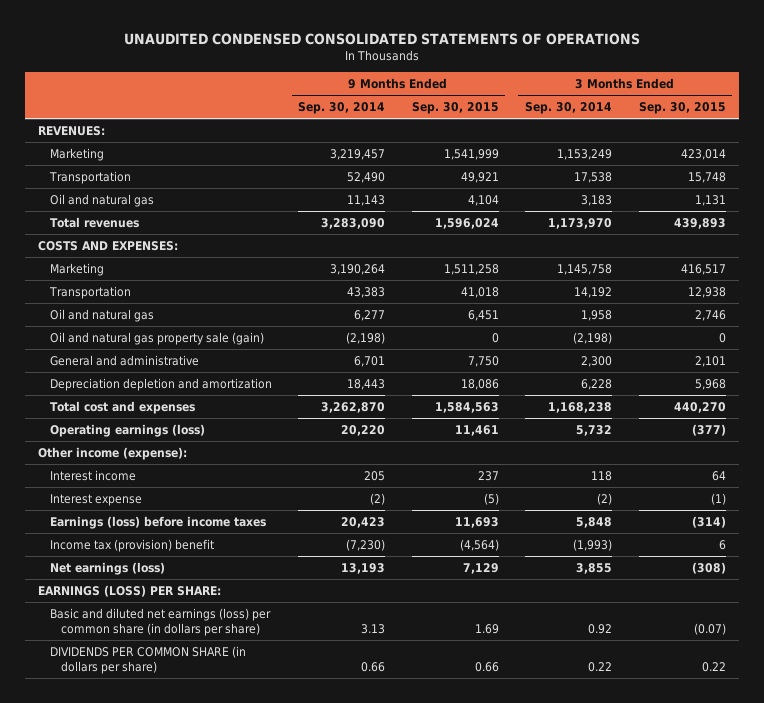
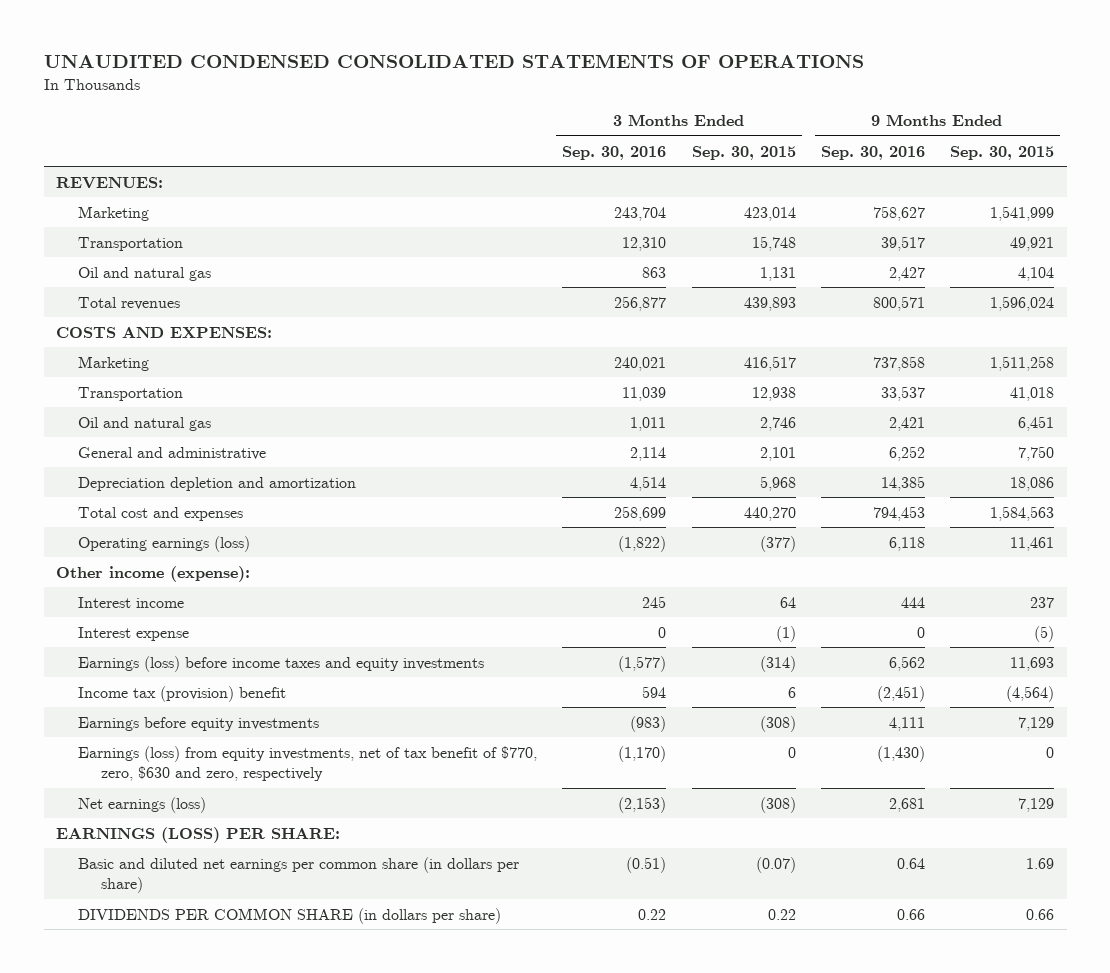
[298,102,386,115] Sep. 30, 2014 -> none
[525,102,613,115] Sep. 30, 2014 -> none
none -> [562,145,667,160] Sep. 30, 2016
none -> [820,145,925,160] Sep. 30, 2016
[49,332,264,346] Oil and natural gas property sale (gain) -> none
[49,516,266,530] Earnings (loss) before income taxes -> [78,655,485,672] Earnings (loss) before income taxes and equity investments
none -> [78,716,320,731] Earnings before equity investments
none -> [78,745,538,782] Earnings (loss) from equity investments, net of tax benefit of $770, zero, $630 and zero, respectively
[49,608,271,636] Basic and diluted net earnings (loss) per common share (in dollars per share) -> [78,856,520,894] Basic and diluted net earnings per common share (in dollars per share)

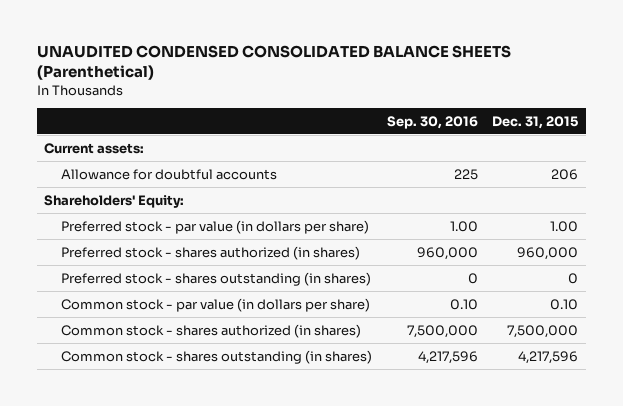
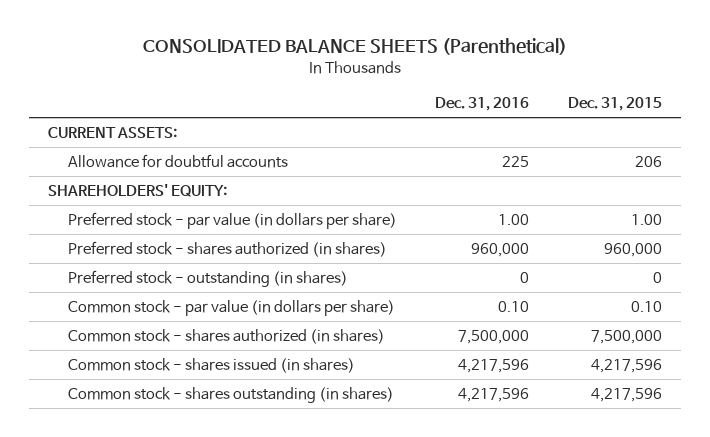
[37,45,512,81] UNAUDITED CONDENSED CONSOLIDATED BALANCE SHEETS (Parenthetical) -> [142,38,567,56] CONSOLIDATED BALANCE SHEETS (Parenthetical)
[386,115,478,129] Sep. 30, 2016 -> none
none -> [435,96,530,111] Dec. 31, 2016
[44,142,145,154] Current assets: -> [47,127,177,139] CURRENT ASSETS:
[44,194,185,208] Shareholders' Equity: -> [47,184,227,198] SHAREHOLDERS' EQUITY:
[60,271,371,286] Preferred stock - shares outstanding (in shares) -> [67,270,348,288] Preferred stock - outstanding (in shares)
none -> [67,358,355,374] Common stock - shares issued (in shares)

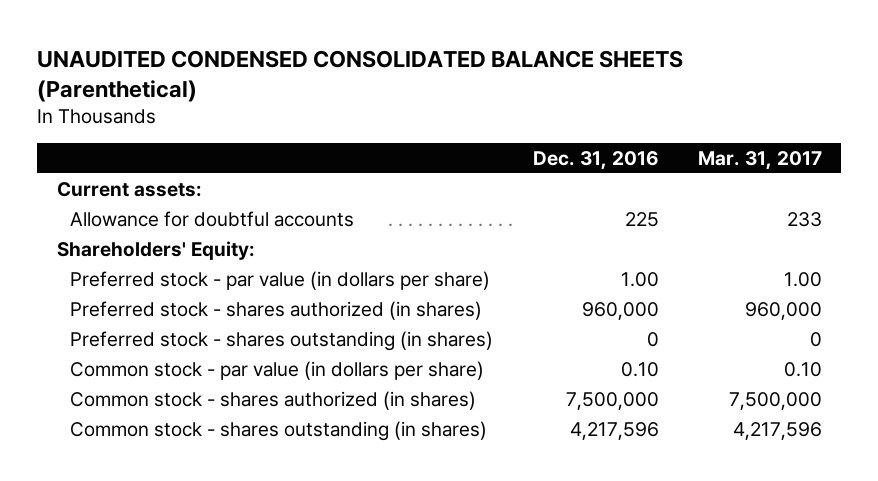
[142,38,567,56] CONSOLIDATED BALANCE SHEETS (Parenthetical) -> [36,50,683,103] UNAUDITED CONDENSED CONSOLIDATED BALANCE SHEETS (Parenthetical)
[567,96,662,111] Dec. 31, 2015 -> none
none -> [697,150,822,170] Mar. 31, 2017
[47,127,177,139] CURRENT ASSETS: -> [56,181,202,197] Current assets:
[47,184,227,198] SHAREHOLDERS' EQUITY: -> [56,240,255,260] Shareholders' Equity:
[67,270,348,288] Preferred stock - outstanding (in shares) -> [70,330,494,351] Preferred stock - shares outstanding (in shares)
[67,358,355,374] Common stock - shares issued (in shares) -> none

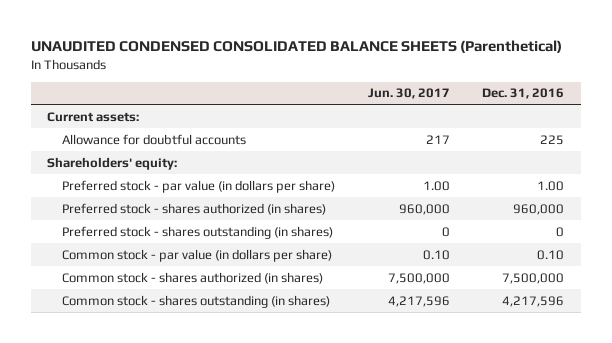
[697,150,822,170] Mar. 31, 2017 -> none
none -> [367,88,450,100] Jun. 30, 2017
[56,240,255,260] Shareholders' Equity: -> [47,156,178,170] Shareholders' equity:

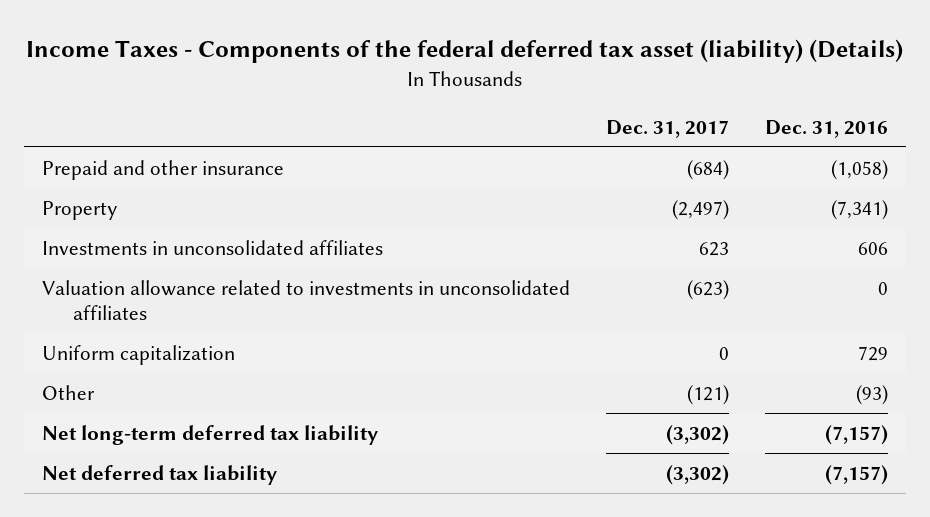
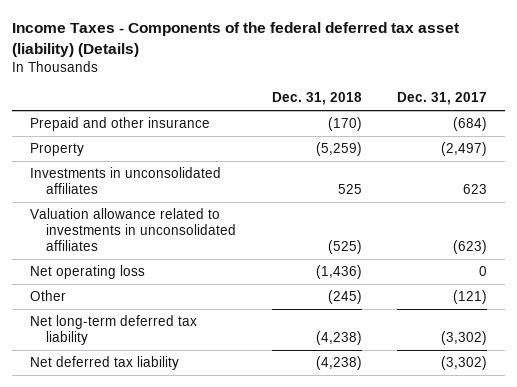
[765,119,889,138] Dec. 31, 2016 -> none
none -> [271,91,362,105] Dec. 31, 2018
[42,344,236,365] Uniform capitalization -> none
none -> [30,265,146,280] Net operating loss

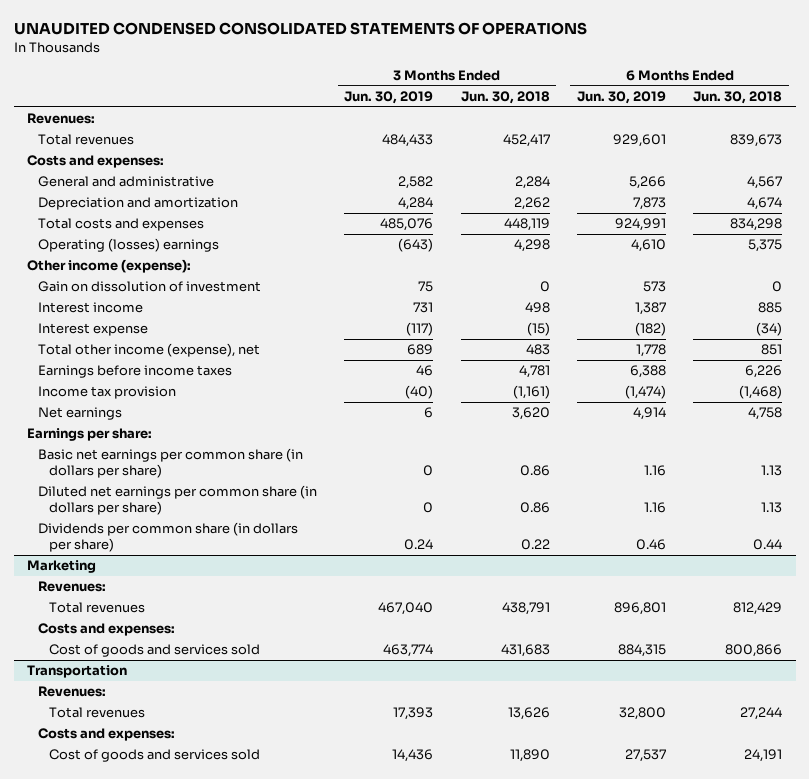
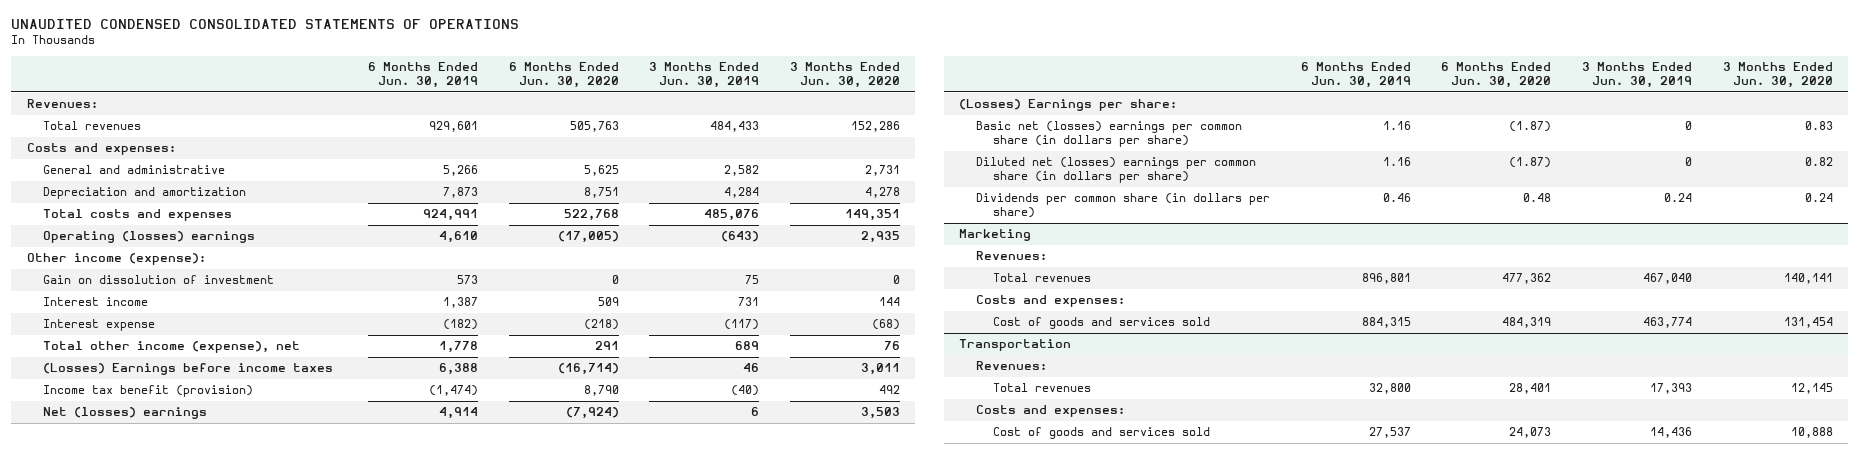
[460,90,550,104] Jun. 30, 2018 -> none
[693,90,783,104] Jun. 30, 2018 -> none
none -> [508,62,619,89] 6 Months Ended Jun. 30, 2020
none -> [790,62,901,89] 3 Months Ended Jun. 30, 2020
[38,365,233,379] Earnings before income taxes -> [43,363,334,376] (Losses) Earnings before income taxes
[38,386,177,400] Income tax provision -> [43,385,254,398] Income tax benefit (provision)
[38,407,123,421] Net earnings -> [43,407,208,420] Net (losses) earnings
[27,428,153,442] Earnings per share: -> [959,99,1178,112] (Losses) Earnings per share:
[38,448,304,479] Basic net earnings per common share (in dollars per share) -> [975,121,1242,148] Basic net (losses) earnings per common share (in dollars per share)
[38,485,318,516] Diluted net earnings per common share (in dollars per share) -> [975,157,1256,184] Diluted net (losses) earnings per common share (in dollars per share)

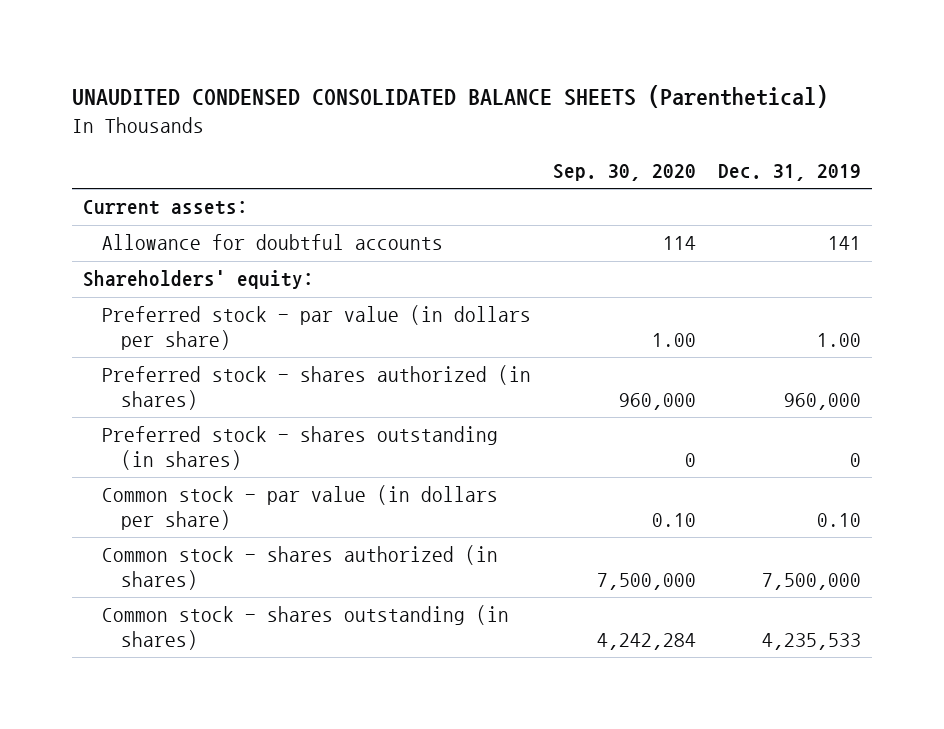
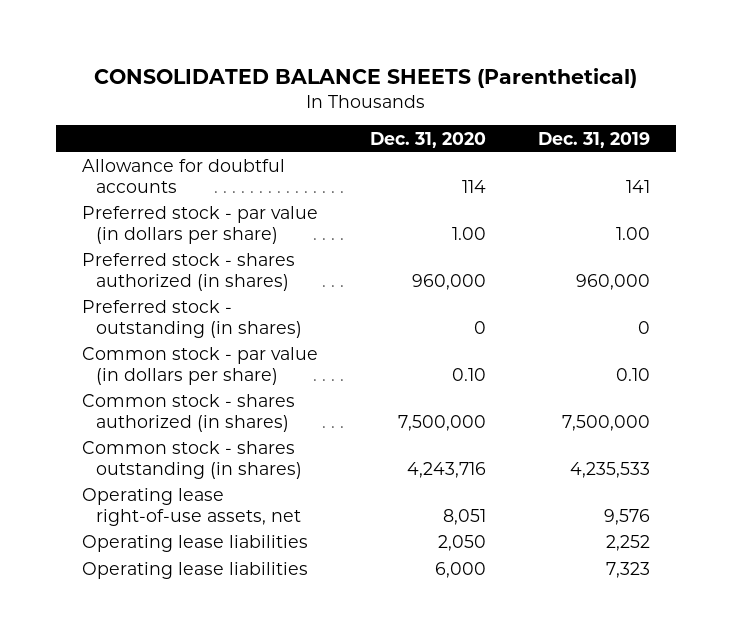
[71,84,828,108] UNAUDITED CONDENSED CONSOLIDATED BALANCE SHEETS (Parenthetical) -> [94,67,638,88] CONSOLIDATED BALANCE SHEETS (Parenthetical)
[553,163,697,181] Sep. 30, 2020 -> none
none -> [370,131,487,148] Dec. 31, 2020
[82,200,248,216] Current assets: -> none
[82,270,314,290] Shareholders' equity: -> none
[102,426,499,471] Preferred stock - shares outstanding (in shares) -> [82,300,303,339] Preferred stock - outstanding (in shares)
none -> [82,488,302,527] Operating lease right-of-use assets, net
none -> [82,535,309,553] Operating lease liabilities
none -> [82,562,309,580] Operating lease liabilities

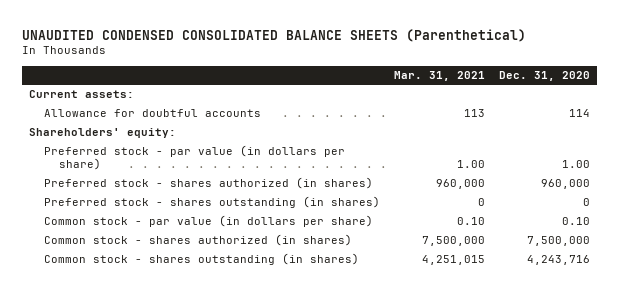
[94,67,638,88] CONSOLIDATED BALANCE SHEETS (Parenthetical) -> [22,28,527,42] UNAUDITED CONDENSED CONSOLIDATED BALANCE SHEETS (Parenthetical)
[538,131,651,148] Dec. 31, 2019 -> none
none -> [393,70,485,81] Mar. 31, 2021
none -> [29,90,135,99] Current assets:
none -> [29,128,177,139] Shareholders' equity:
[82,300,303,339] Preferred stock - outstanding (in shares) -> [44,196,381,209] Preferred stock - shares outstanding (in shares)
[82,488,302,527] Operating lease right-of-use assets, net -> none
[82,535,309,553] Operating lease liabilities -> none
[82,562,309,580] Operating lease liabilities -> none

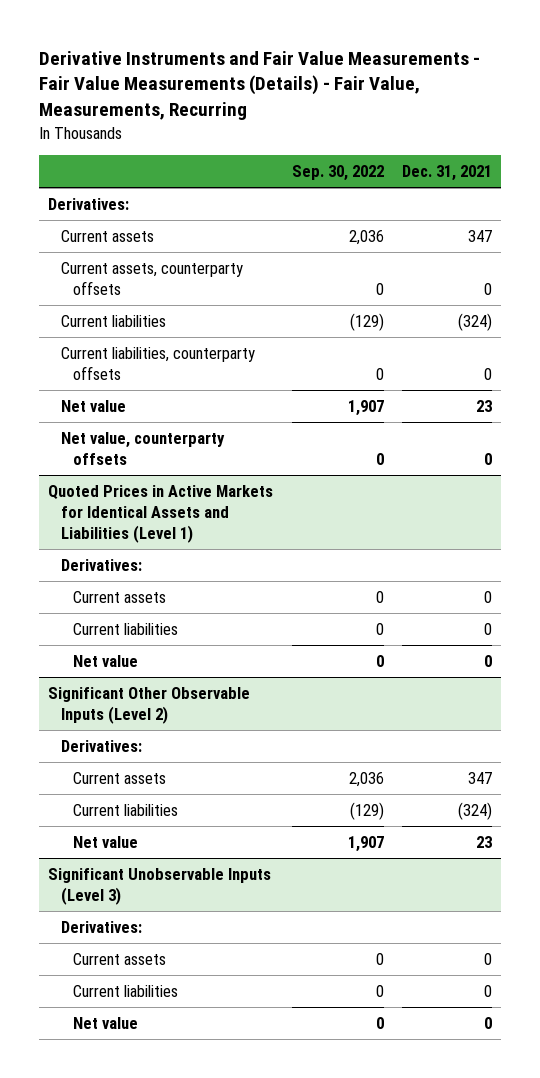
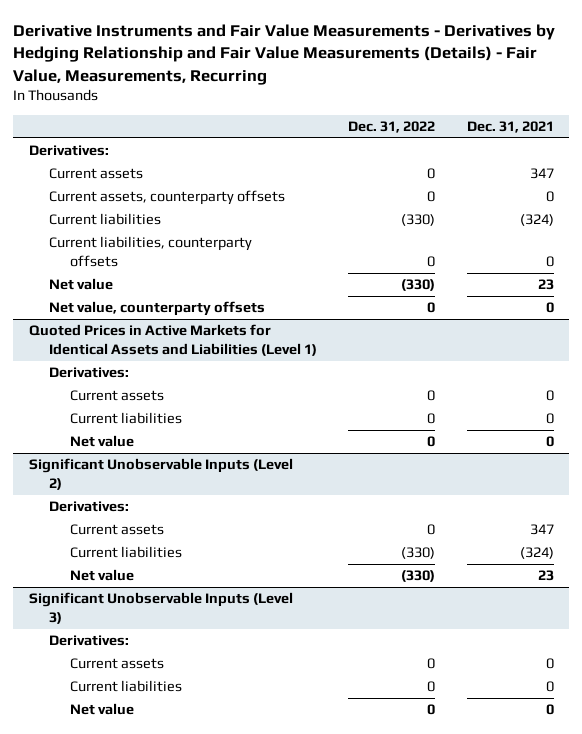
[38,50,480,121] Derivative Instruments and Fair Value Measurements - Fair Value Measurements (Details) - Fair Value, Measurements, Recurring -> [13,23,556,85] Derivative Instruments and Fair Value Measurements - Derivatives by Hedging Relationship and Fair Value Measurements (Details) - Fair Value, Measurements, Recurring
[291,164,384,181] Sep. 30, 2022 -> none
none -> [348,121,436,134] Dec. 31, 2022
[48,686,251,724] Significant Other Observable Inputs (Level 2) -> [28,458,293,490] Significant Unobservable Inputs (Level 2)

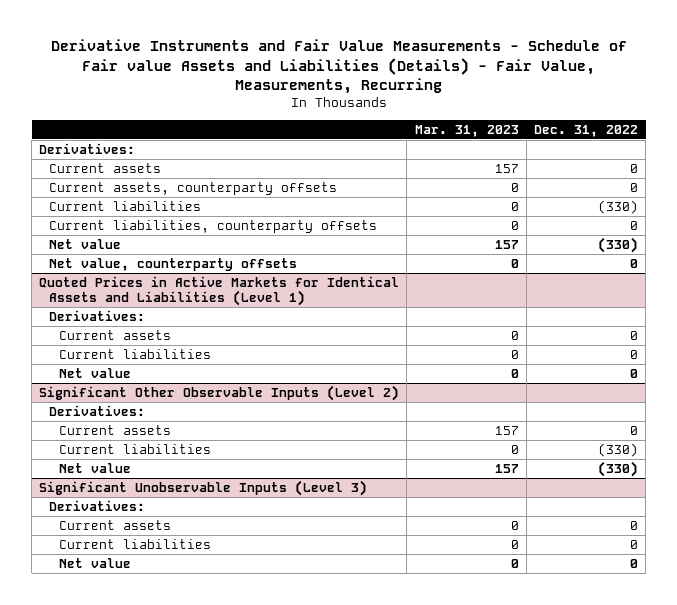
[13,23,556,85] Derivative Instruments and Fair Value Measurements - Derivatives by Hedging Relationship and Fair Value Measurements (Details) - Fair Value, Measurements, Recurring -> [50,39,627,95] Derivative Instruments and Fair Value Measurements - Schedule of Fair value Assets and Liabilities (Details) - Fair Value, Measurements, Recurring
[466,121,554,134] Dec. 31, 2021 -> none
none -> [414,124,519,137] Mar. 31, 2023
[28,458,293,490] Significant Unobservable Inputs (Level 2) -> [39,385,400,402] Significant Other Observable Inputs (Level 2)

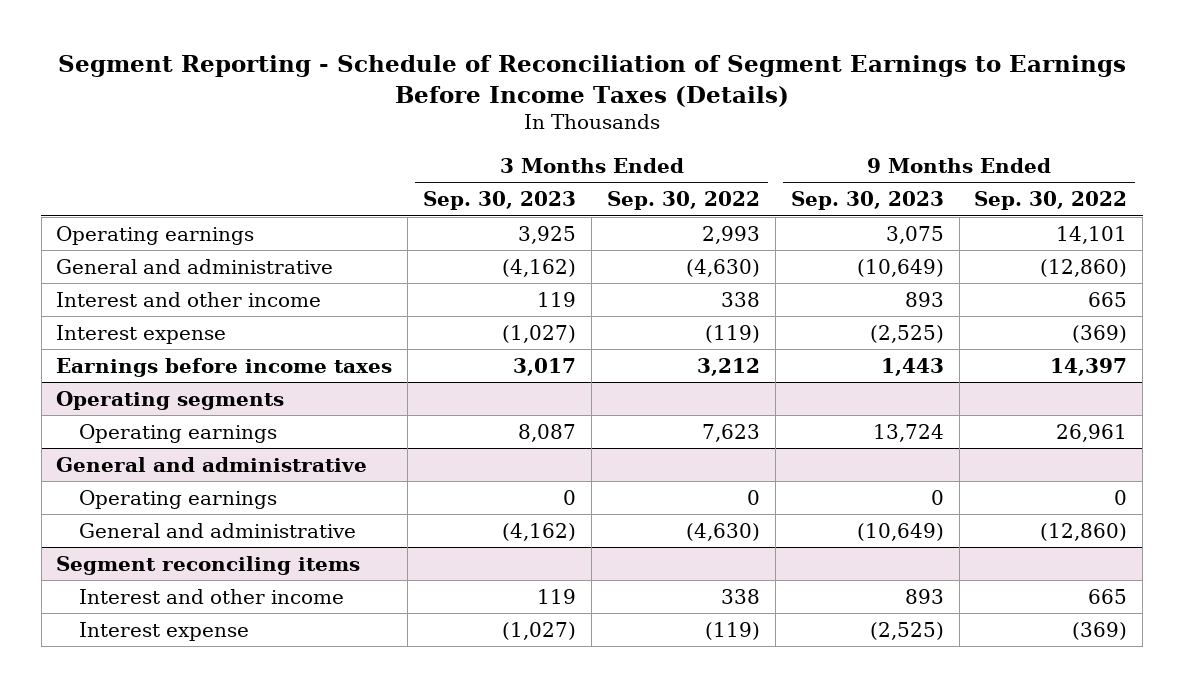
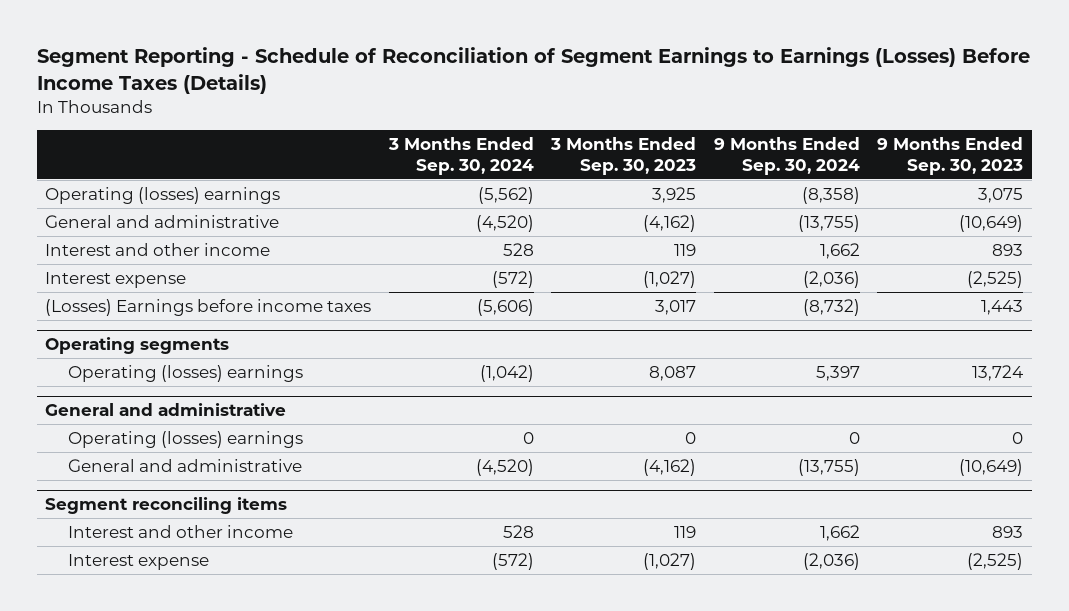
[57,54,1126,107] Segment Reporting - Schedule of Reconciliation of Segment Earnings to Earnings Before Income Taxes (Details) -> [36,47,1030,94] Segment Reporting - Schedule of Reconciliation of Segment Earnings to Earnings (Losses) Before Income Taxes (Details)
[606,191,760,211] Sep. 30, 2022 -> none
[974,191,1128,211] Sep. 30, 2022 -> none
none -> [387,136,534,175] 3 Months Ended Sep. 30, 2024
none -> [713,136,860,175] 9 Months Ended Sep. 30, 2024
[56,225,255,245] Operating earnings -> [45,186,281,204] Operating (losses) earnings
[56,357,393,377] Earnings before income taxes -> [45,298,372,316] (Losses) Earnings before income taxes
[78,423,277,443] Operating earnings -> [67,364,303,382] Operating (losses) earnings
[78,489,277,509] Operating earnings -> [67,430,303,448] Operating (losses) earnings

